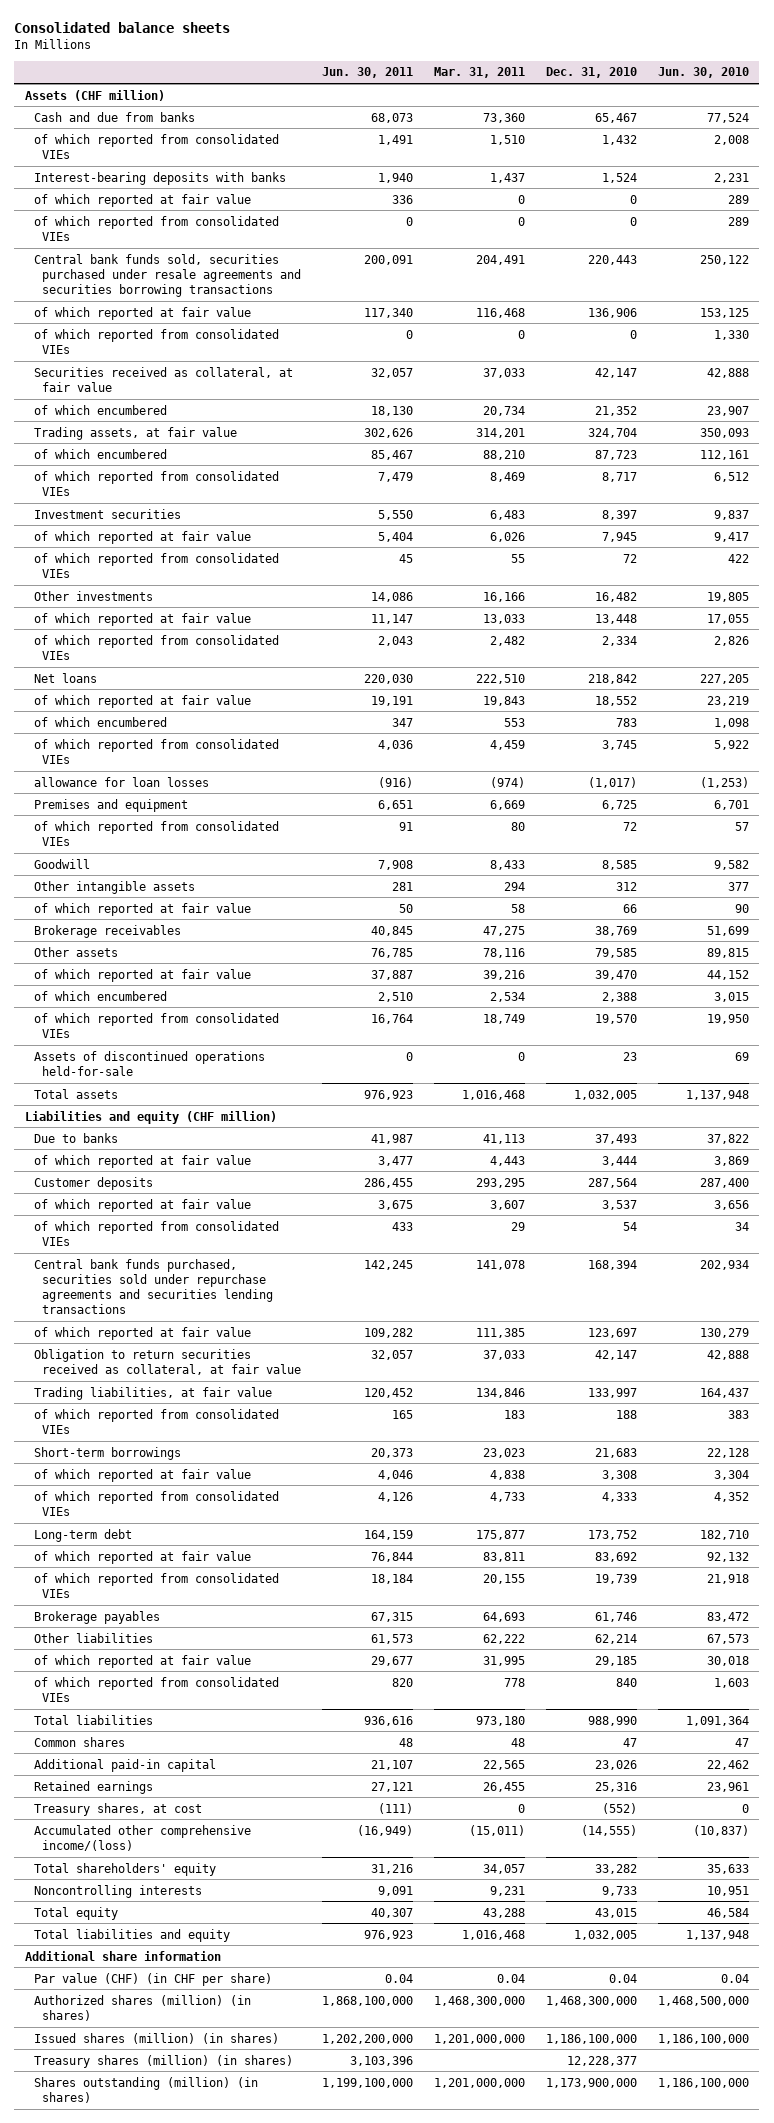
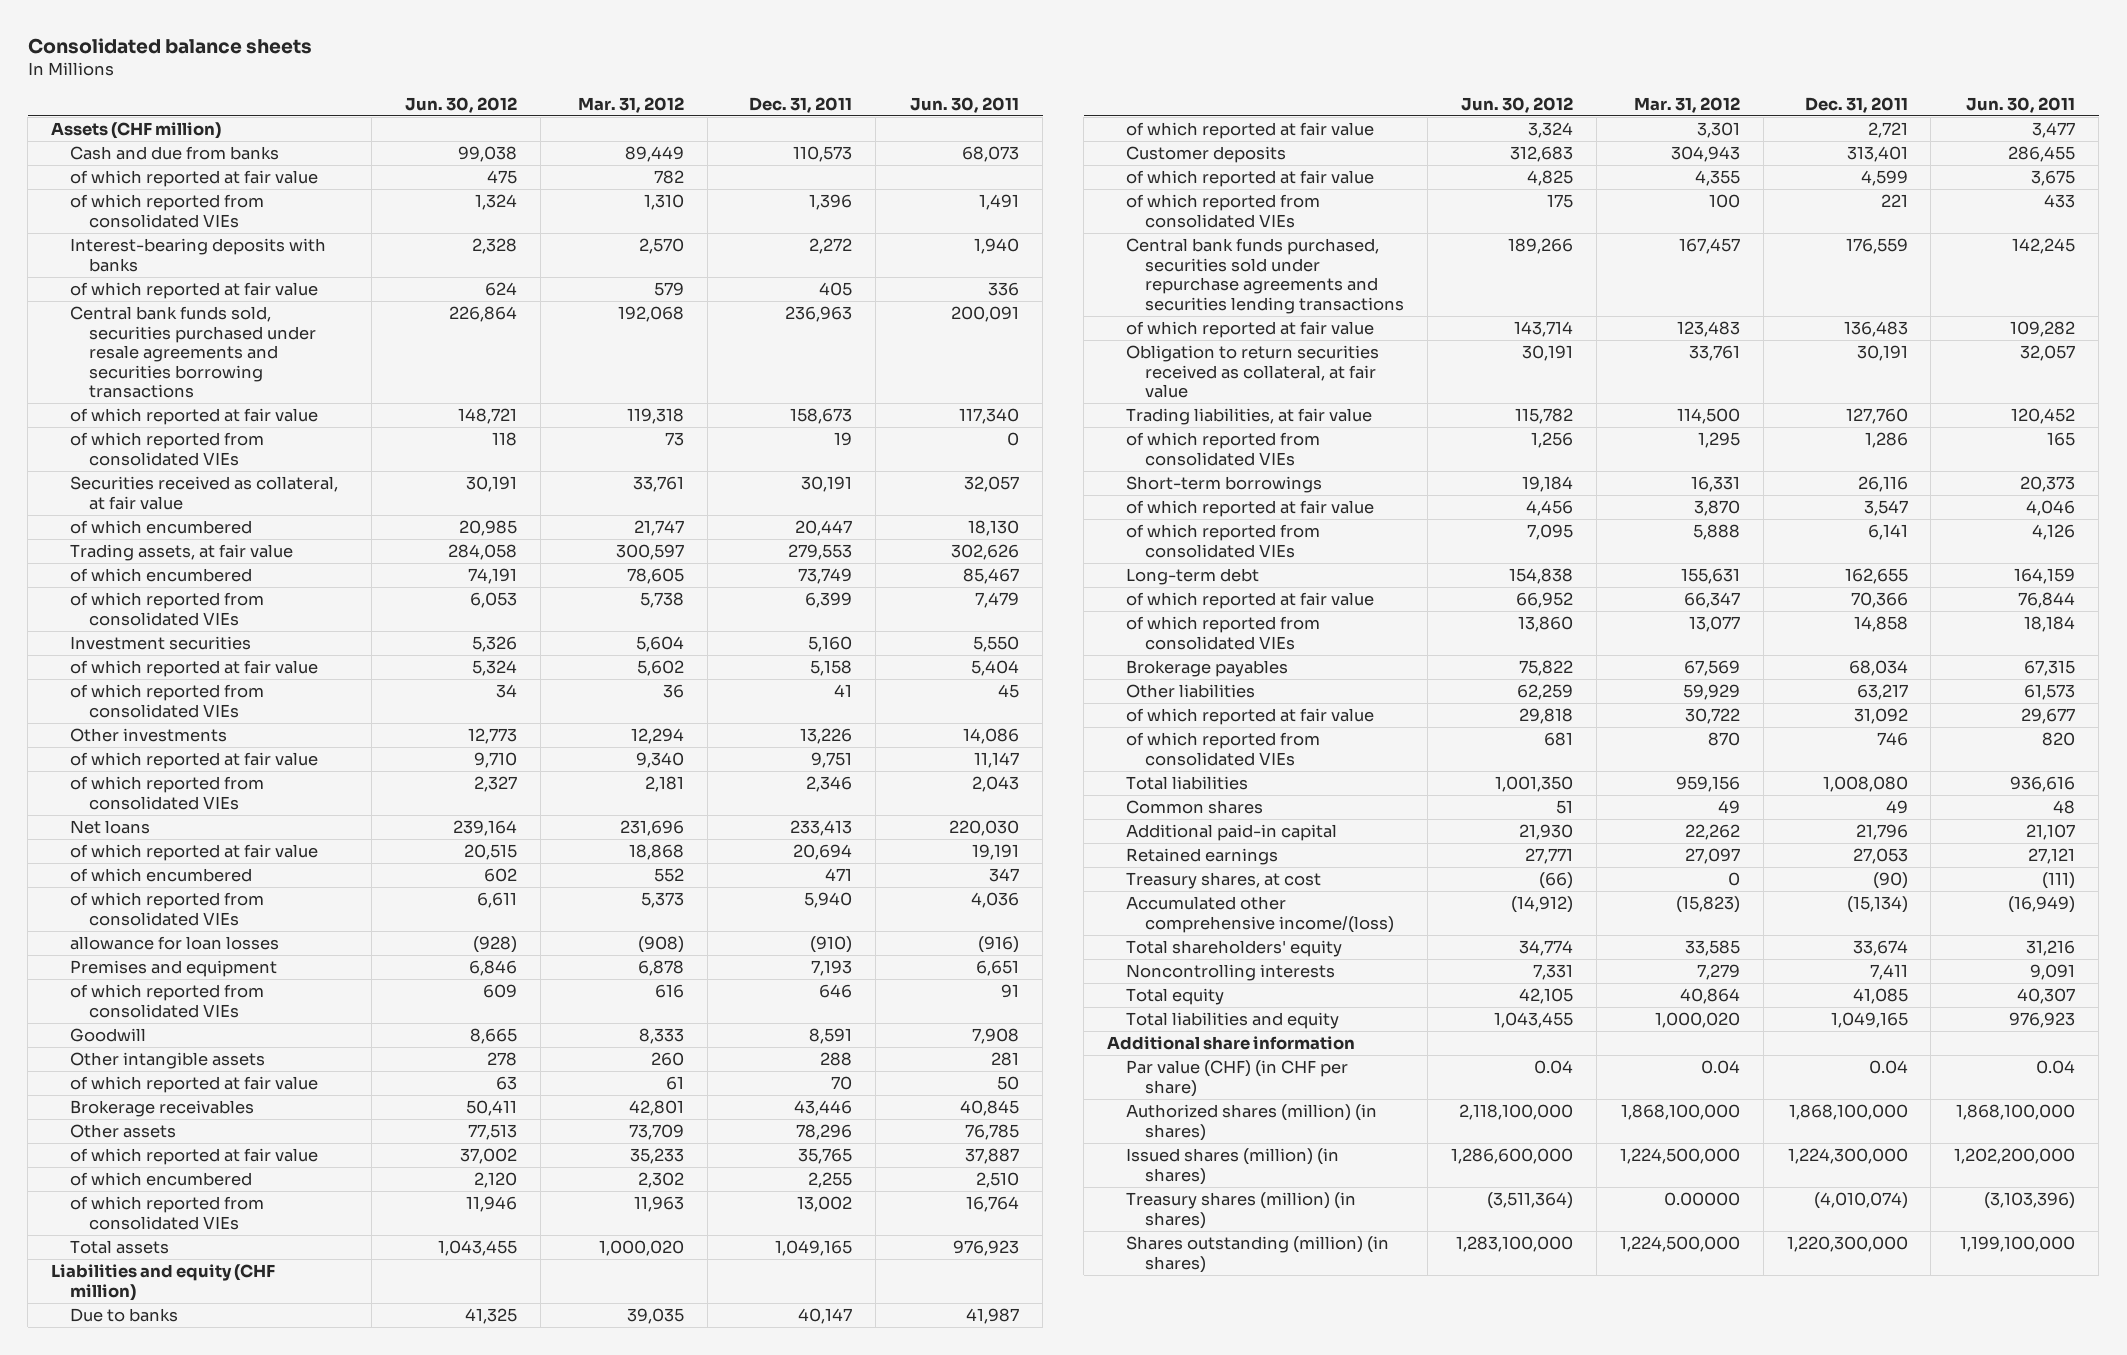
[434,67,526,79] Mar. 31, 2011 -> none
[545,67,637,79] Dec. 31, 2010 -> none
[657,67,749,79] Jun. 30, 2010 -> none
none -> [404,96,517,113] Jun. 30, 2012
none -> [577,96,684,113] Mar. 31, 2012
none -> [748,96,852,113] Dec. 31, 2011
none -> [70,169,319,187] of which reported at fair value
[33,215,279,241] of which reported from consolidated VIEs -> none
[33,1050,265,1076] Assets of discontinued operations held-for-sale -> none
[350,2055,414,2066] 3,103,396 -> [1984,1191,2076,1209] (3,103,396)

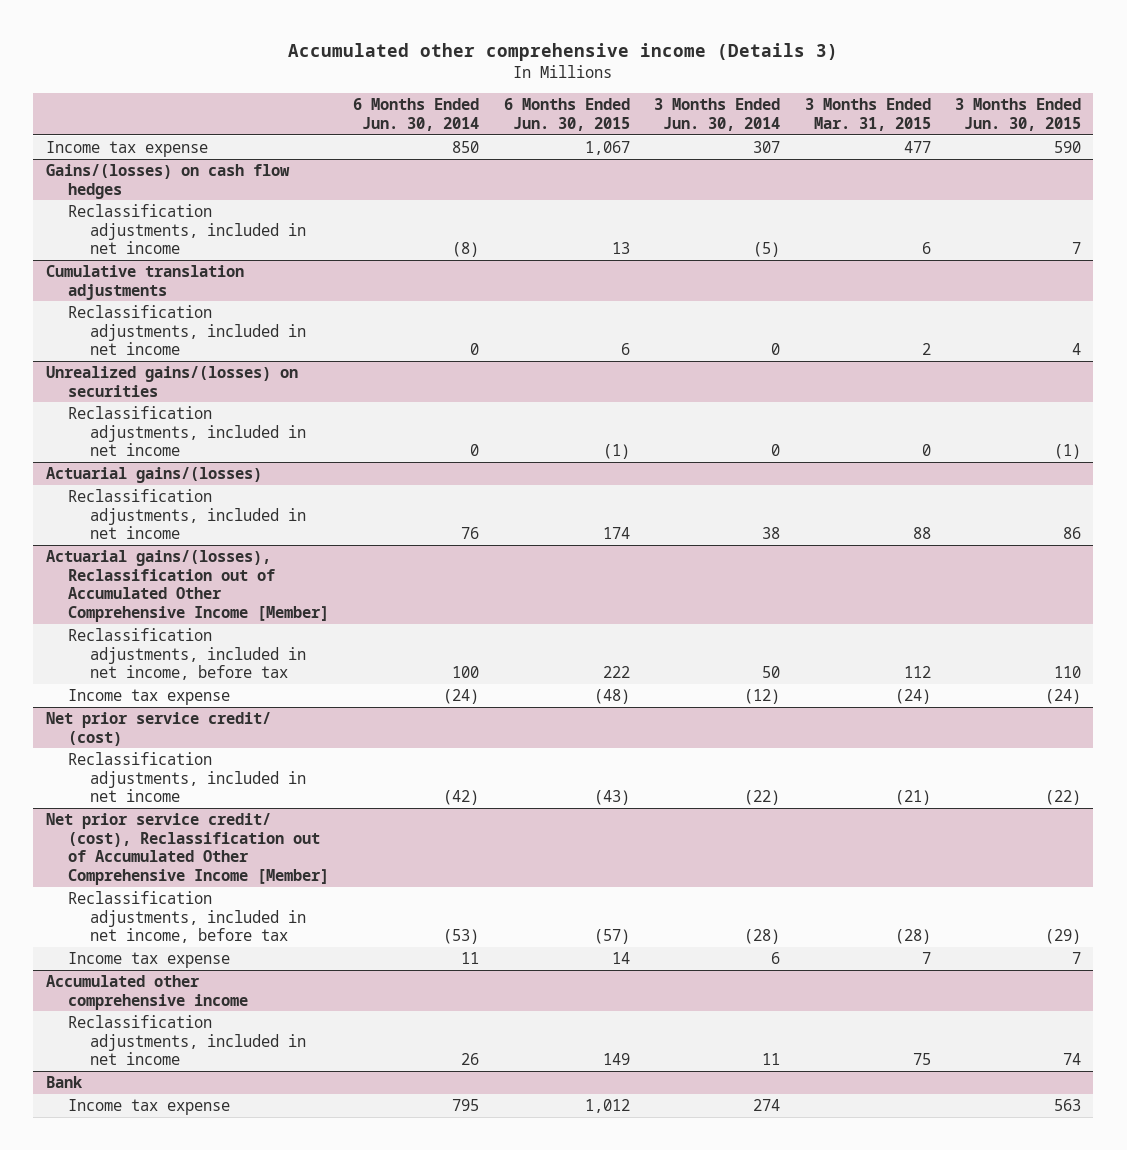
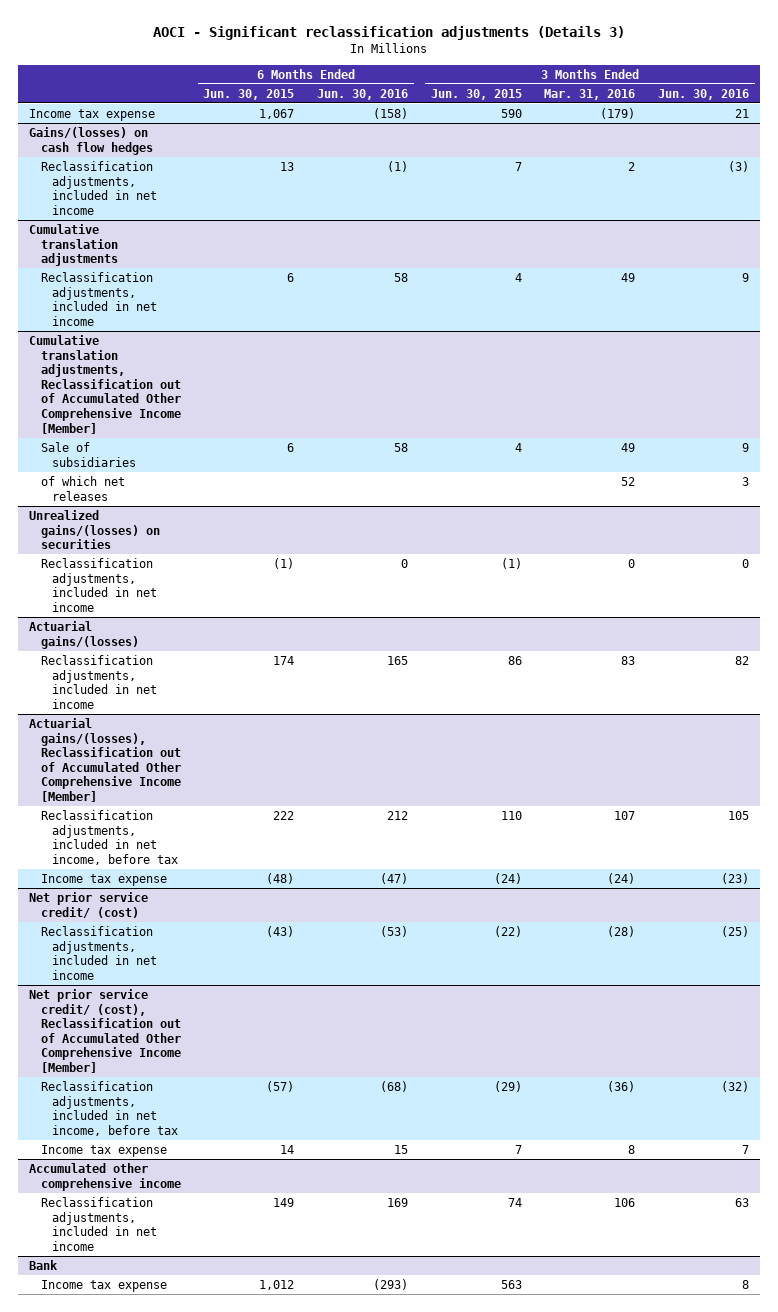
[288,43,839,62] Accumulated other comprehensive income (Details 3) -> [153,25,626,40] AOCI - Significant reclassification adjustments (Details 3)
[353,98,480,131] 6 Months Ended Jun. 30, 2014 -> none
[654,98,781,131] 3 Months Ended Jun. 30, 2014 -> none
[804,98,931,131] 3 Months Ended Mar. 31, 2015 -> none
none -> [316,88,408,100] Jun. 30, 2016
none -> [544,88,636,100] Mar. 31, 2016
none -> [658,88,750,100] Jun. 30, 2016
none -> [29,334,181,434] Cumulative translation adjustments, Reclassification out of Accumulated Other Comprehensive Income [Member]
none -> [40,441,136,467] Sale of subsidiaries
none -> [40,475,125,501] of which net releases

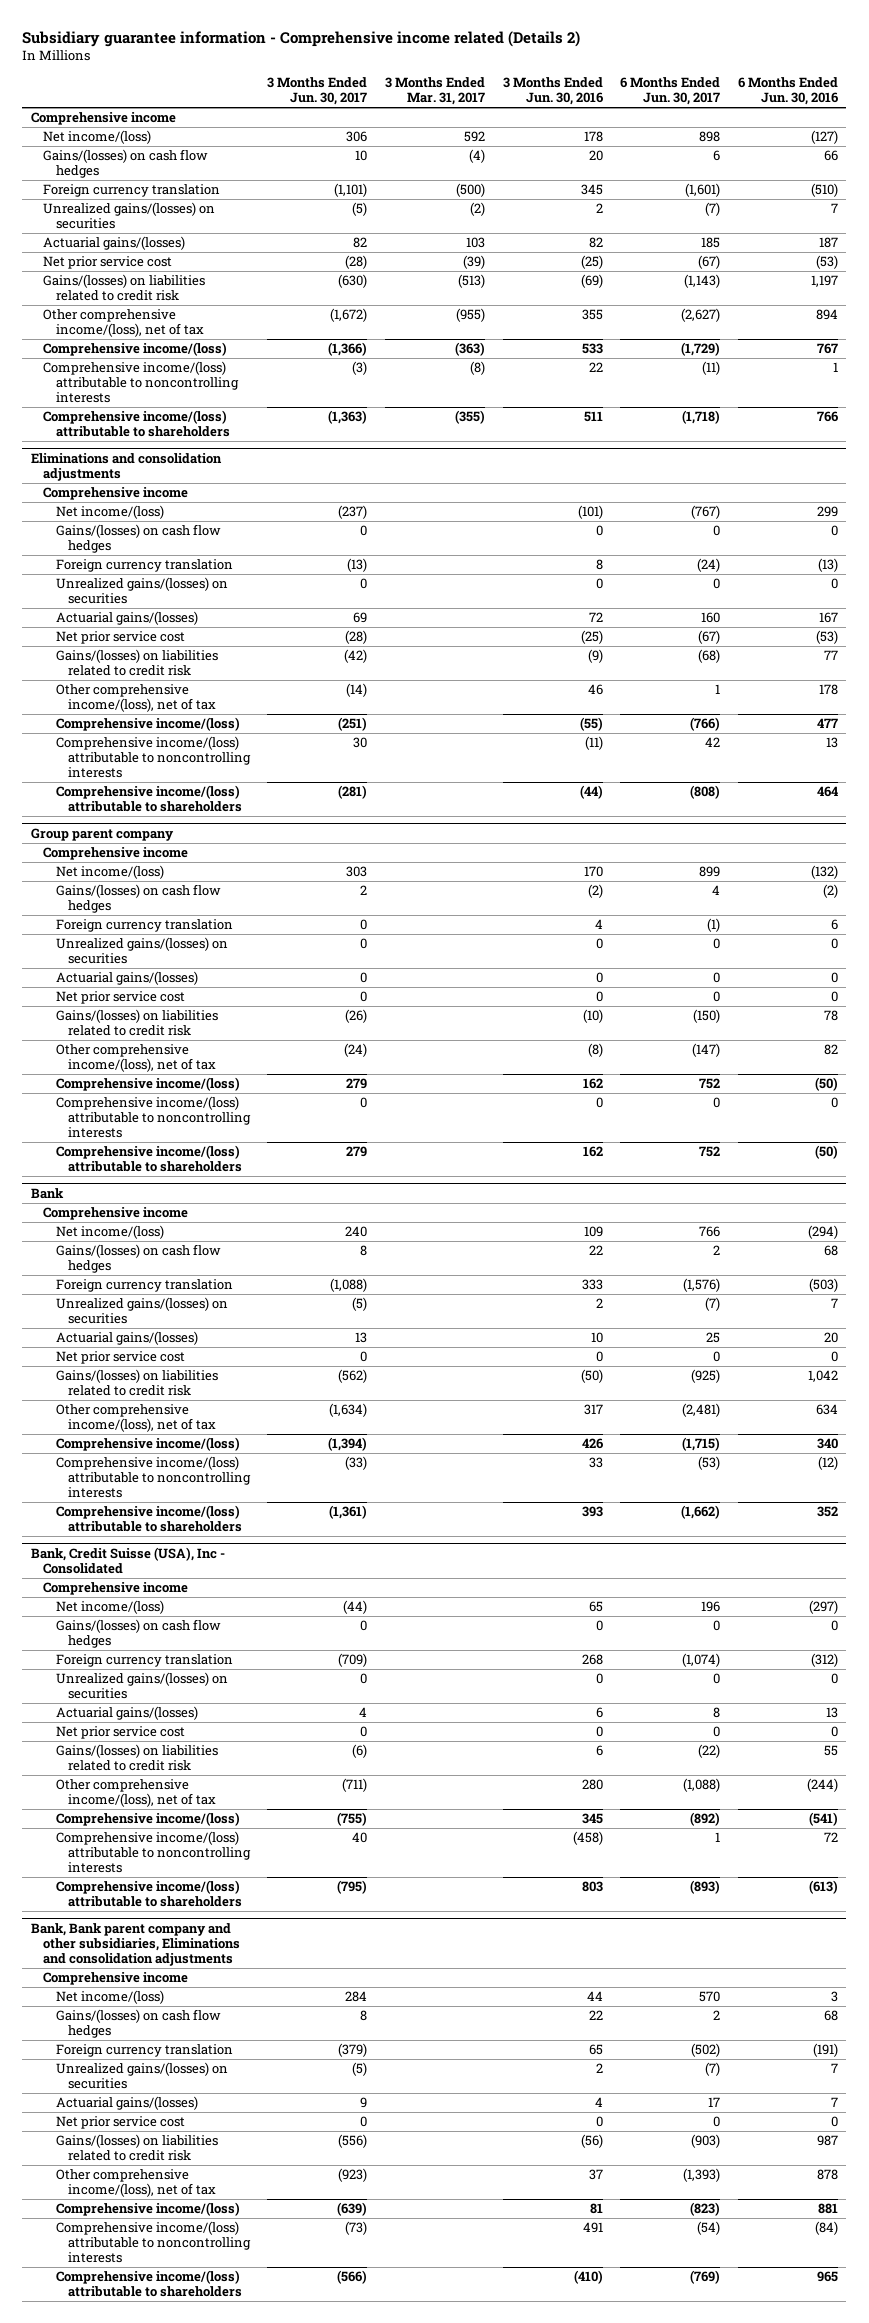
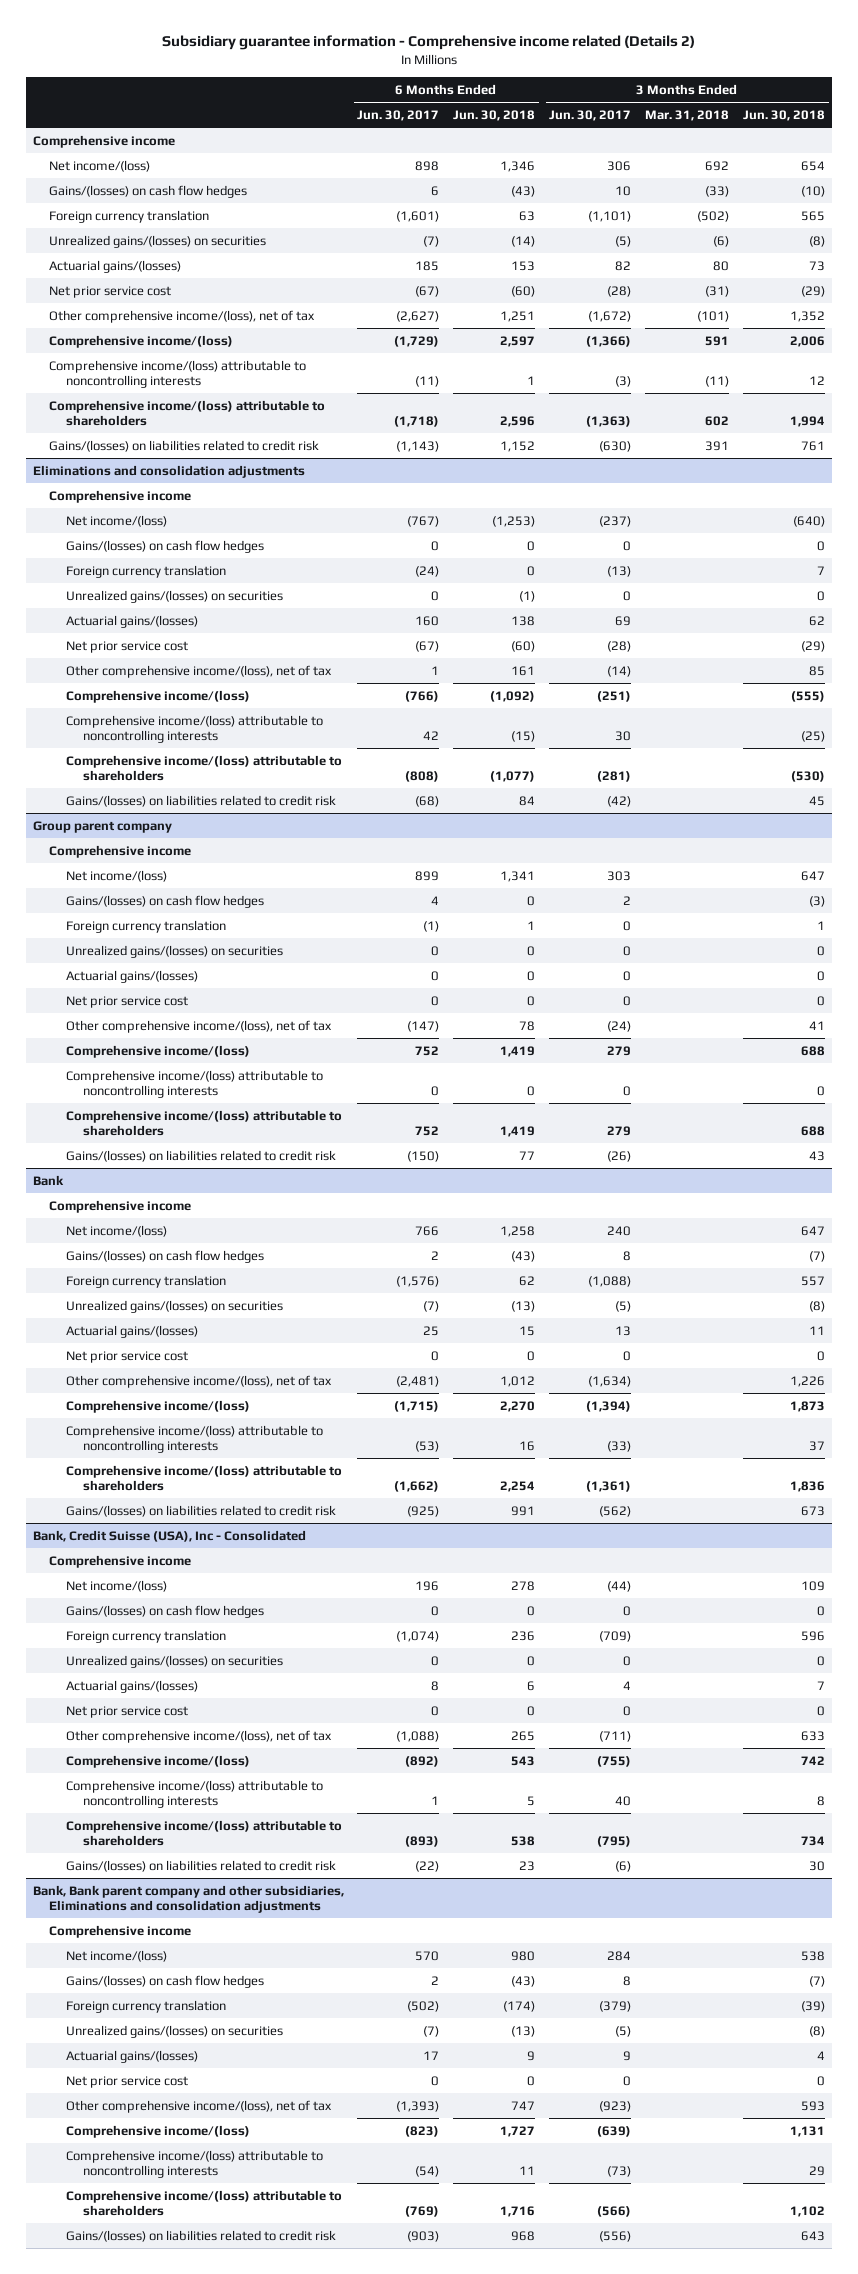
[385,77,486,106] 3 Months Ended Mar. 31, 2017 -> none
[502,77,603,106] 3 Months Ended Jun. 30, 2016 -> none
[737,77,838,106] 6 Months Ended Jun. 30, 2016 -> none
none -> [453,109,536,121] Jun. 30, 2018
none -> [645,109,730,121] Mar. 31, 2018
none -> [743,109,826,121] Jun. 30, 2018
[43,274,206,302] Gains/(losses) on liabilities related to credit risk -> [49,439,320,452] Gains/(losses) on liabilities related to credit risk
[55,649,218,677] Gains/(losses) on liabilities related to credit risk -> [65,794,336,807] Gains/(losses) on liabilities related to credit risk
[55,1009,218,1037] Gains/(losses) on liabilities related to credit risk -> [65,1149,336,1162] Gains/(losses) on liabilities related to credit risk
[55,1369,218,1397] Gains/(losses) on liabilities related to credit risk -> [65,1504,336,1517] Gains/(losses) on liabilities related to credit risk
[55,1744,218,1772] Gains/(losses) on liabilities related to credit risk -> [65,1859,336,1872] Gains/(losses) on liabilities related to credit risk
[55,2134,218,2162] Gains/(losses) on liabilities related to credit risk -> [65,2229,336,2242] Gains/(losses) on liabilities related to credit risk

